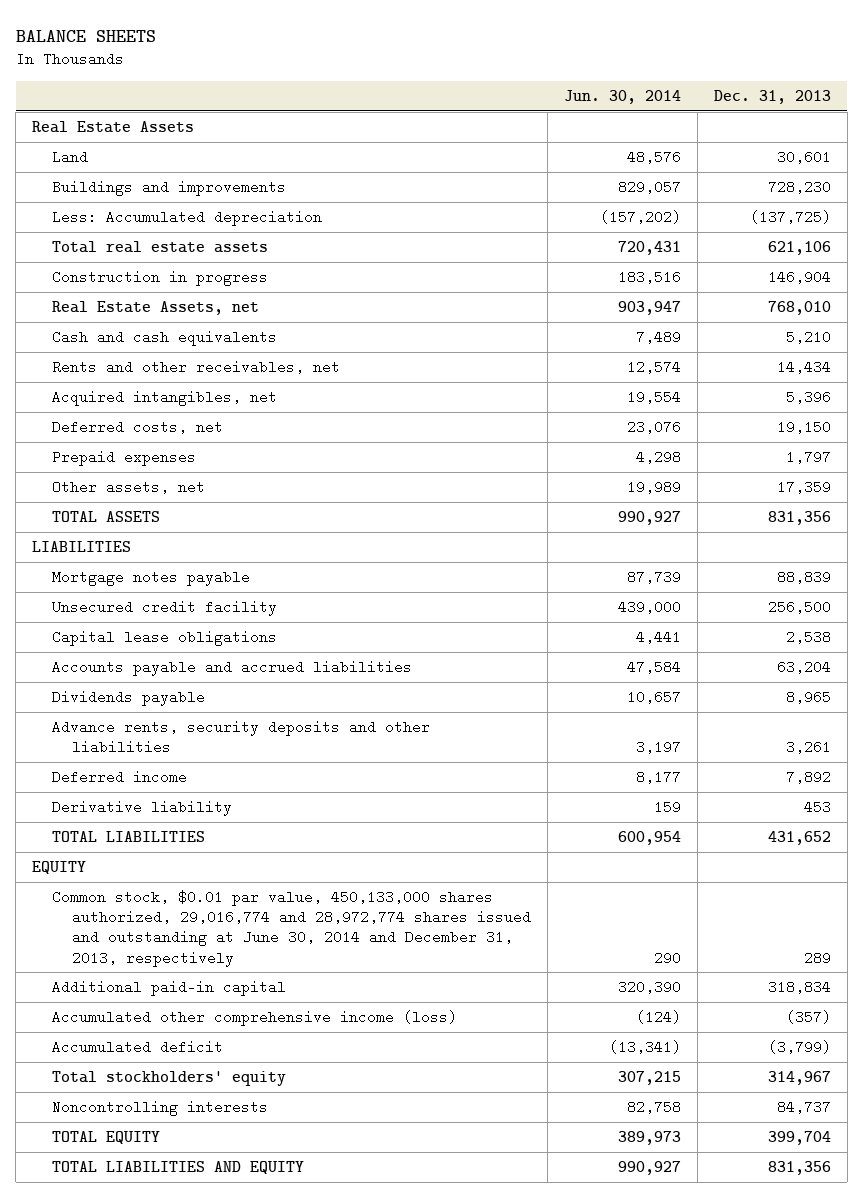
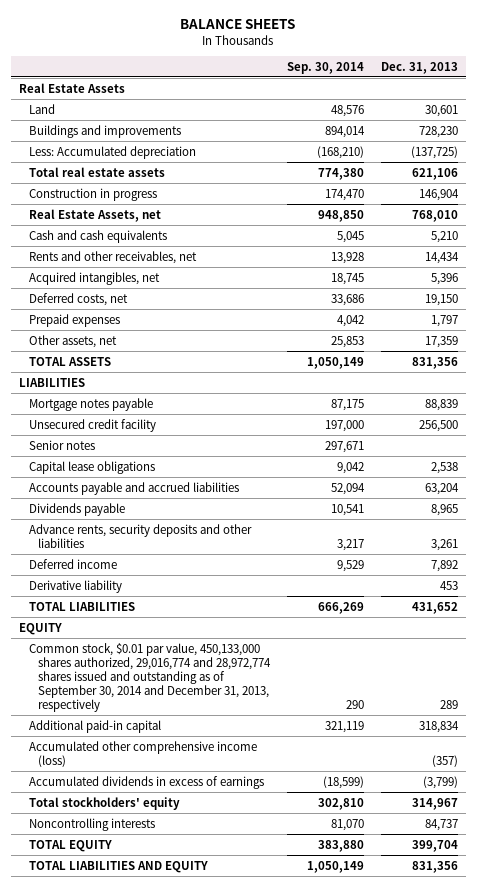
[564,90,682,105] Jun. 30, 2014 -> none
none -> [287,61,365,74] Sep. 30, 2014
none -> [28,439,95,450] Senior notes
[52,890,532,967] Common stock, $0.01 par value, 450,133,000 shares authorized, 29,016,774 and 28,972,774 shares issued and outstanding at June 30, 2014 and December 31, 2013, respectively -> [28,642,272,712] Common stock, $0.01 par value, 450,133,000 shares authorized, 29,016,774 and 28,972,774 shares issued and outstanding as of September 30, 2014 and December 31, 2013, respectively
[52,1040,224,1055] Accumulated deficit -> [28,775,264,789] Accumulated dividends in excess of earnings

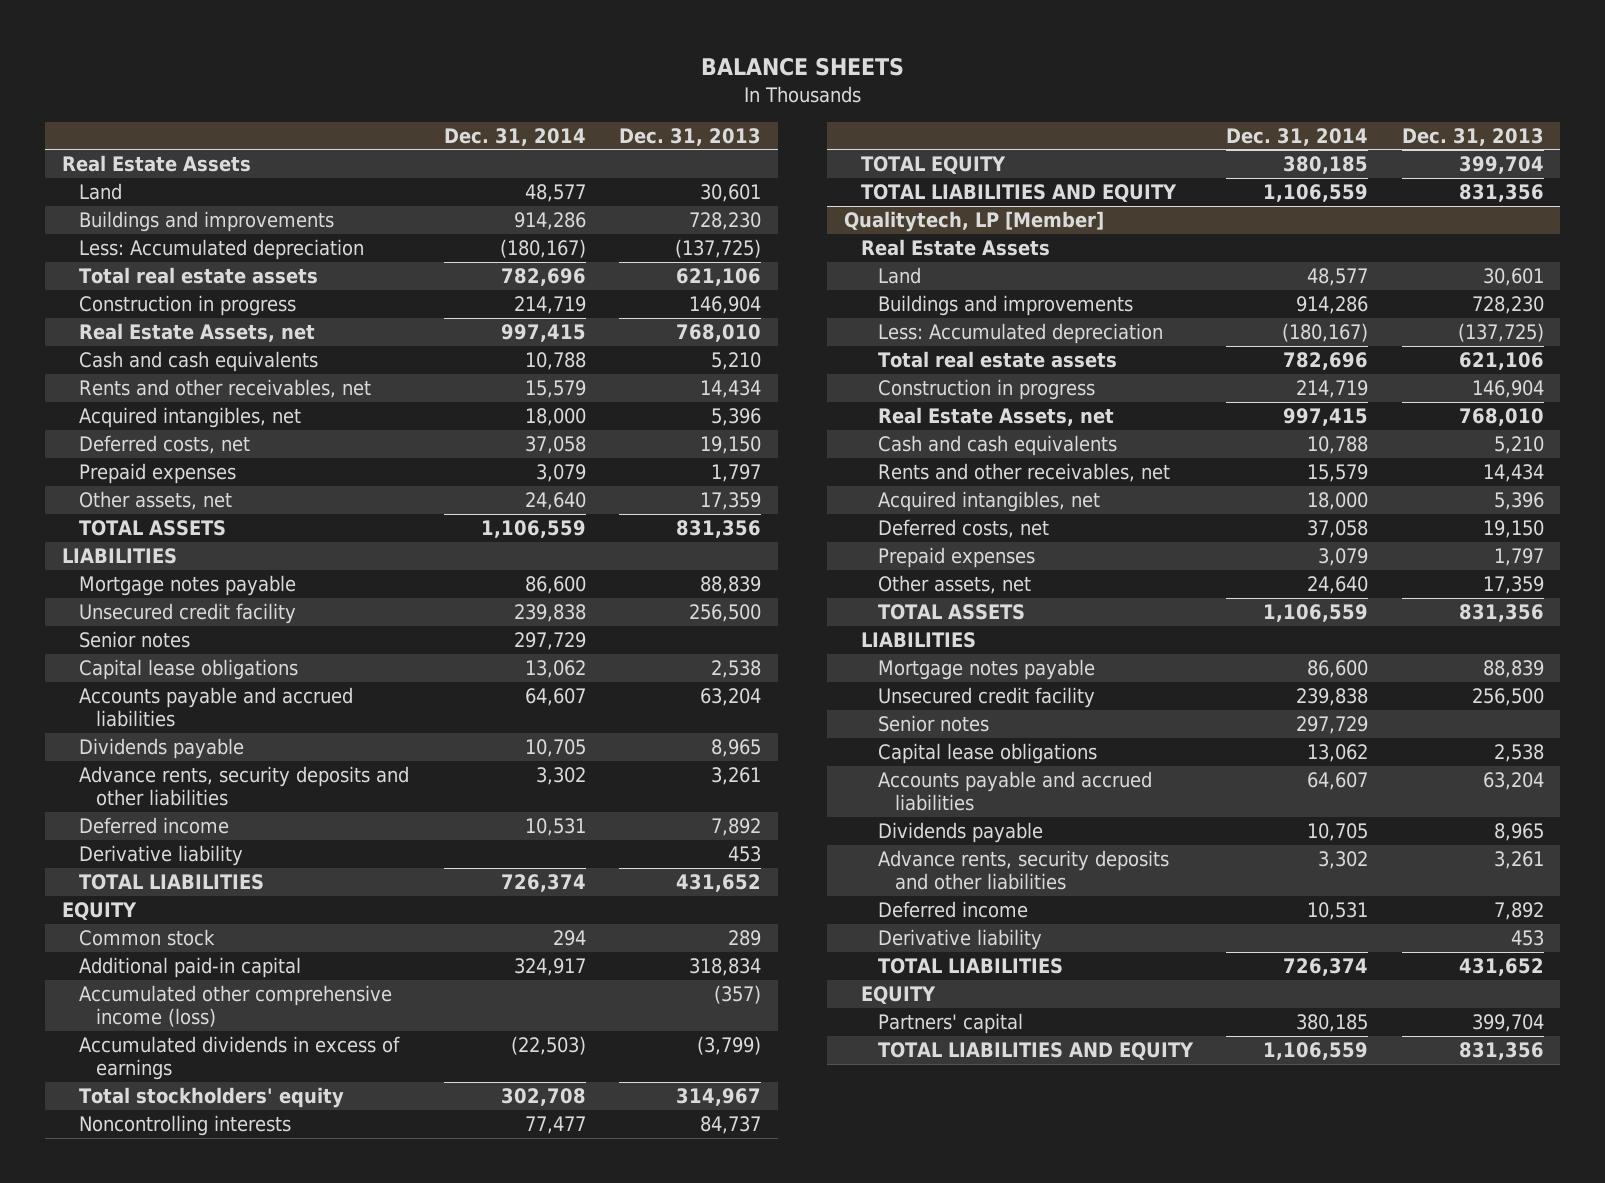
[287,61,365,74] Sep. 30, 2014 -> none
none -> [443,127,586,146] Dec. 31, 2014
[28,642,272,712] Common stock, $0.01 par value, 450,133,000 shares authorized, 29,016,774 and 28,972,774 shares issued and outstanding as of September 30, 2014 and December 31, 2013, respectively -> [78,929,215,947] Common stock
none -> [843,211,1104,233] Qualitytech, LP [Member]
none -> [860,239,1050,257] Real Estate Assets
none -> [877,267,921,285] Land
none -> [877,295,1133,317] Buildings and improvements
none -> [877,323,1163,345] Less: Accumulated depreciation
none -> [877,351,1117,369] Total real estate assets
none -> [877,379,1095,401] Construction in progress
none -> [877,407,1114,427] Real Estate Assets, net
none -> [877,435,1117,457] Cash and cash equivalents
none -> [877,463,1170,483] Rents and other receivables, net
none -> [877,491,1100,513] Acquired intangibles, net
none -> [877,519,1049,539] Deferred costs, net
none -> [877,547,1035,569] Prepaid expenses
none -> [877,575,1031,595] Other assets, net
none -> [877,604,1025,621] TOTAL ASSETS
none -> [860,632,976,649] LIABILITIES
none -> [877,659,1095,681] Mortgage notes payable
none -> [877,687,1095,709] Unsecured credit facility
none -> [877,715,989,733] Senior notes
none -> [877,743,1097,765] Capital lease obligations
none -> [877,771,1152,811] Accounts payable and accrued liabilities
none -> [877,822,1043,844] Dividends payable
none -> [877,850,1169,890] Advance rents, security deposits and other liabilities
none -> [877,901,1028,919] Deferred income
none -> [877,929,1042,951] Derivative liability
none -> [877,958,1063,975] TOTAL LIABILITIES
none -> [860,986,936,1005] EQUITY
none -> [877,1013,1023,1035] Partners' capital
none -> [877,1042,1194,1061] TOTAL LIABILITIES AND EQUITY

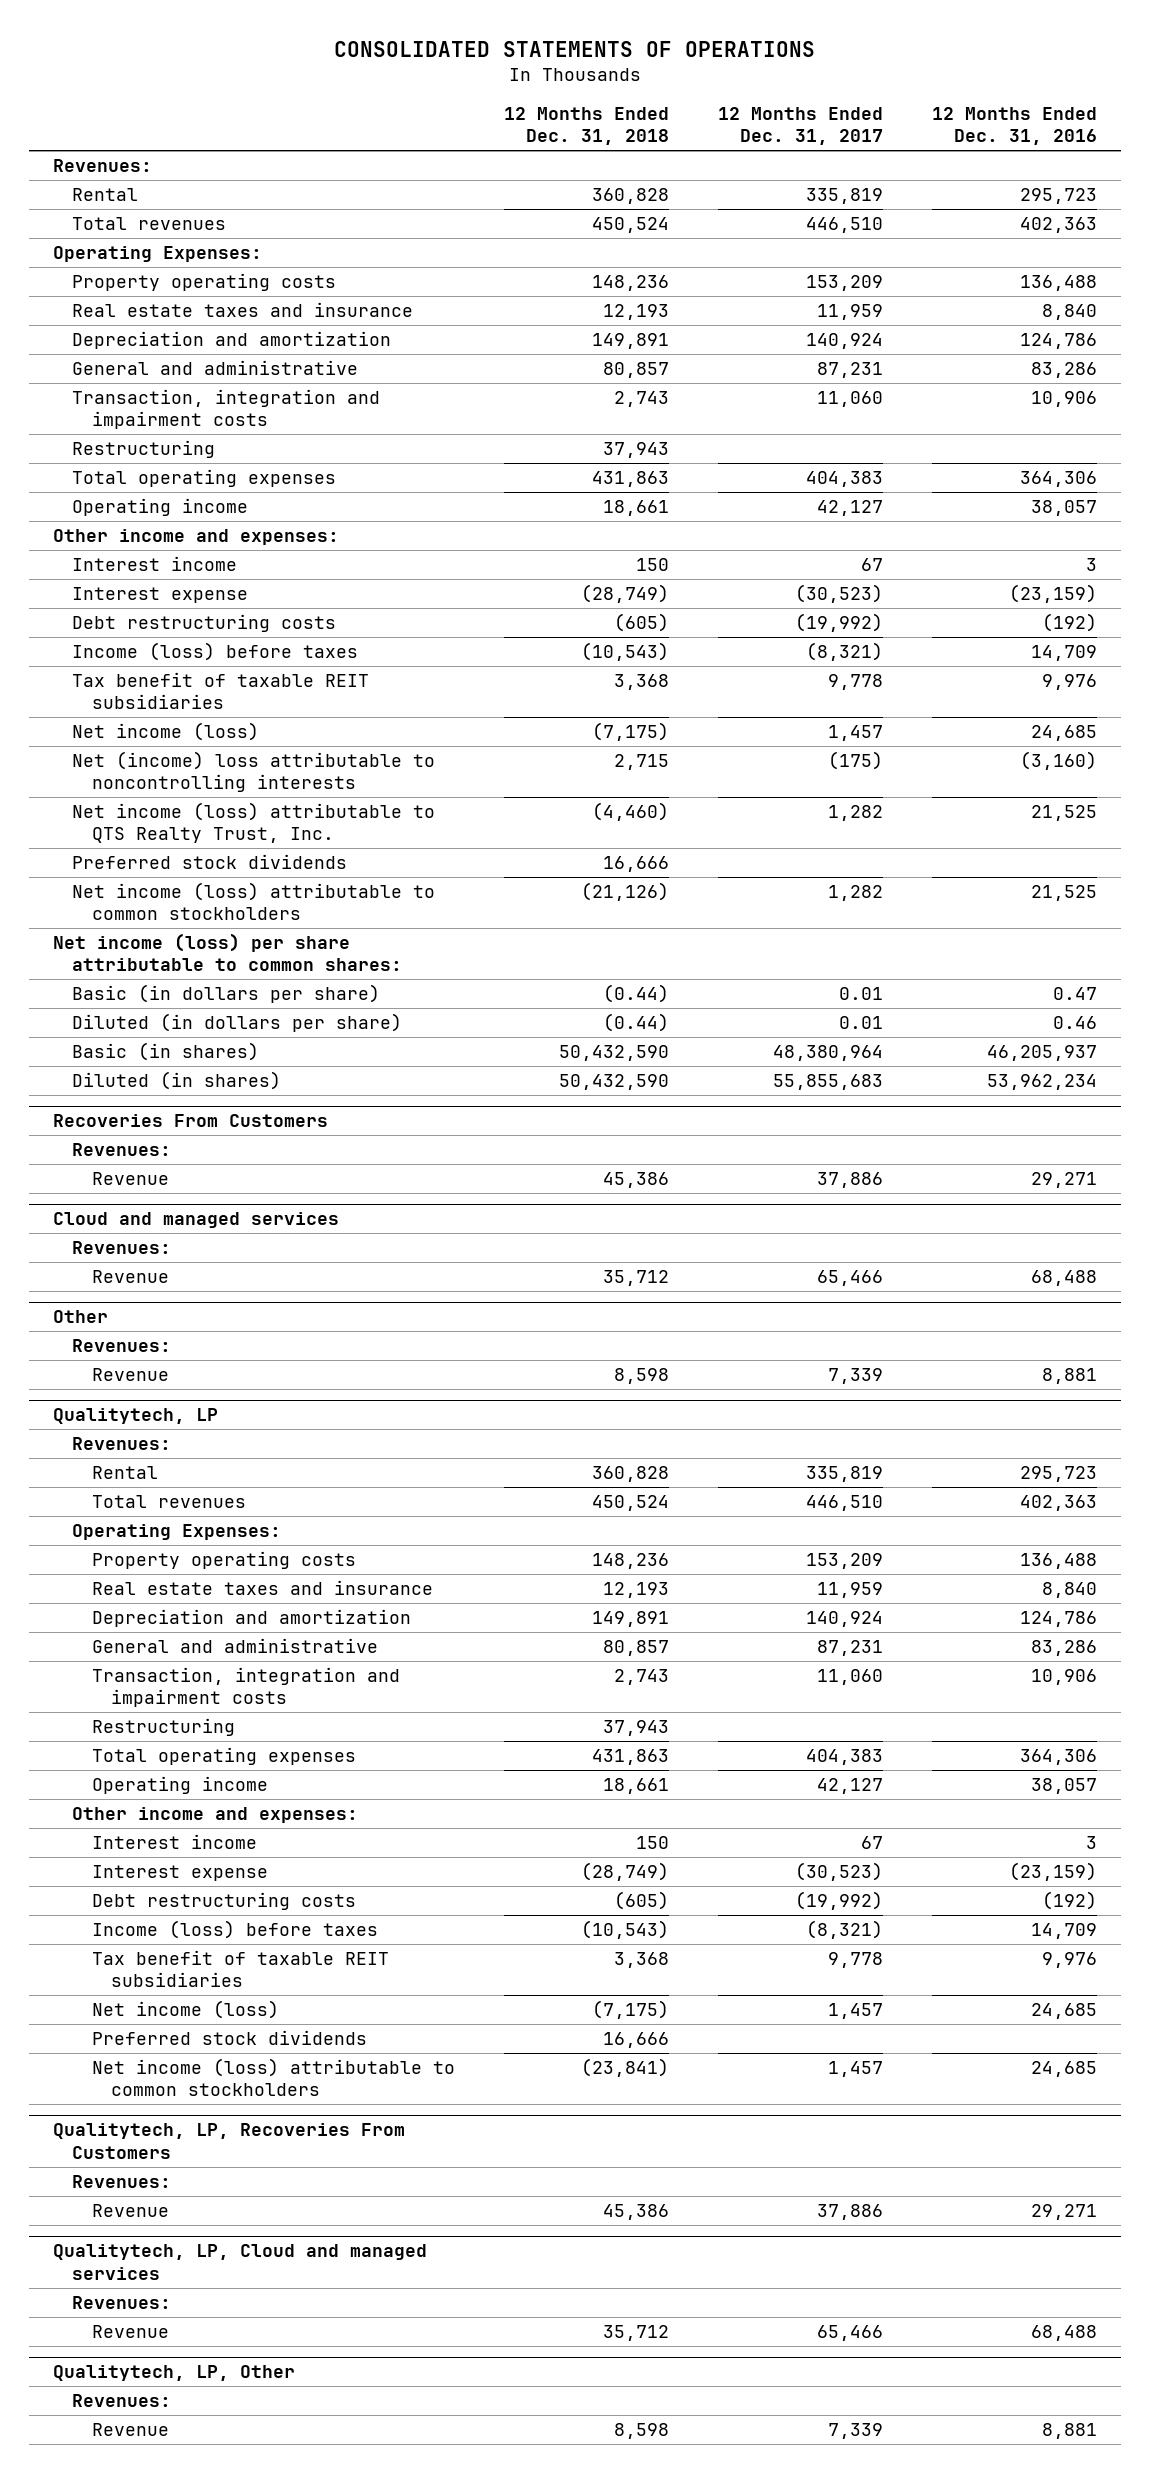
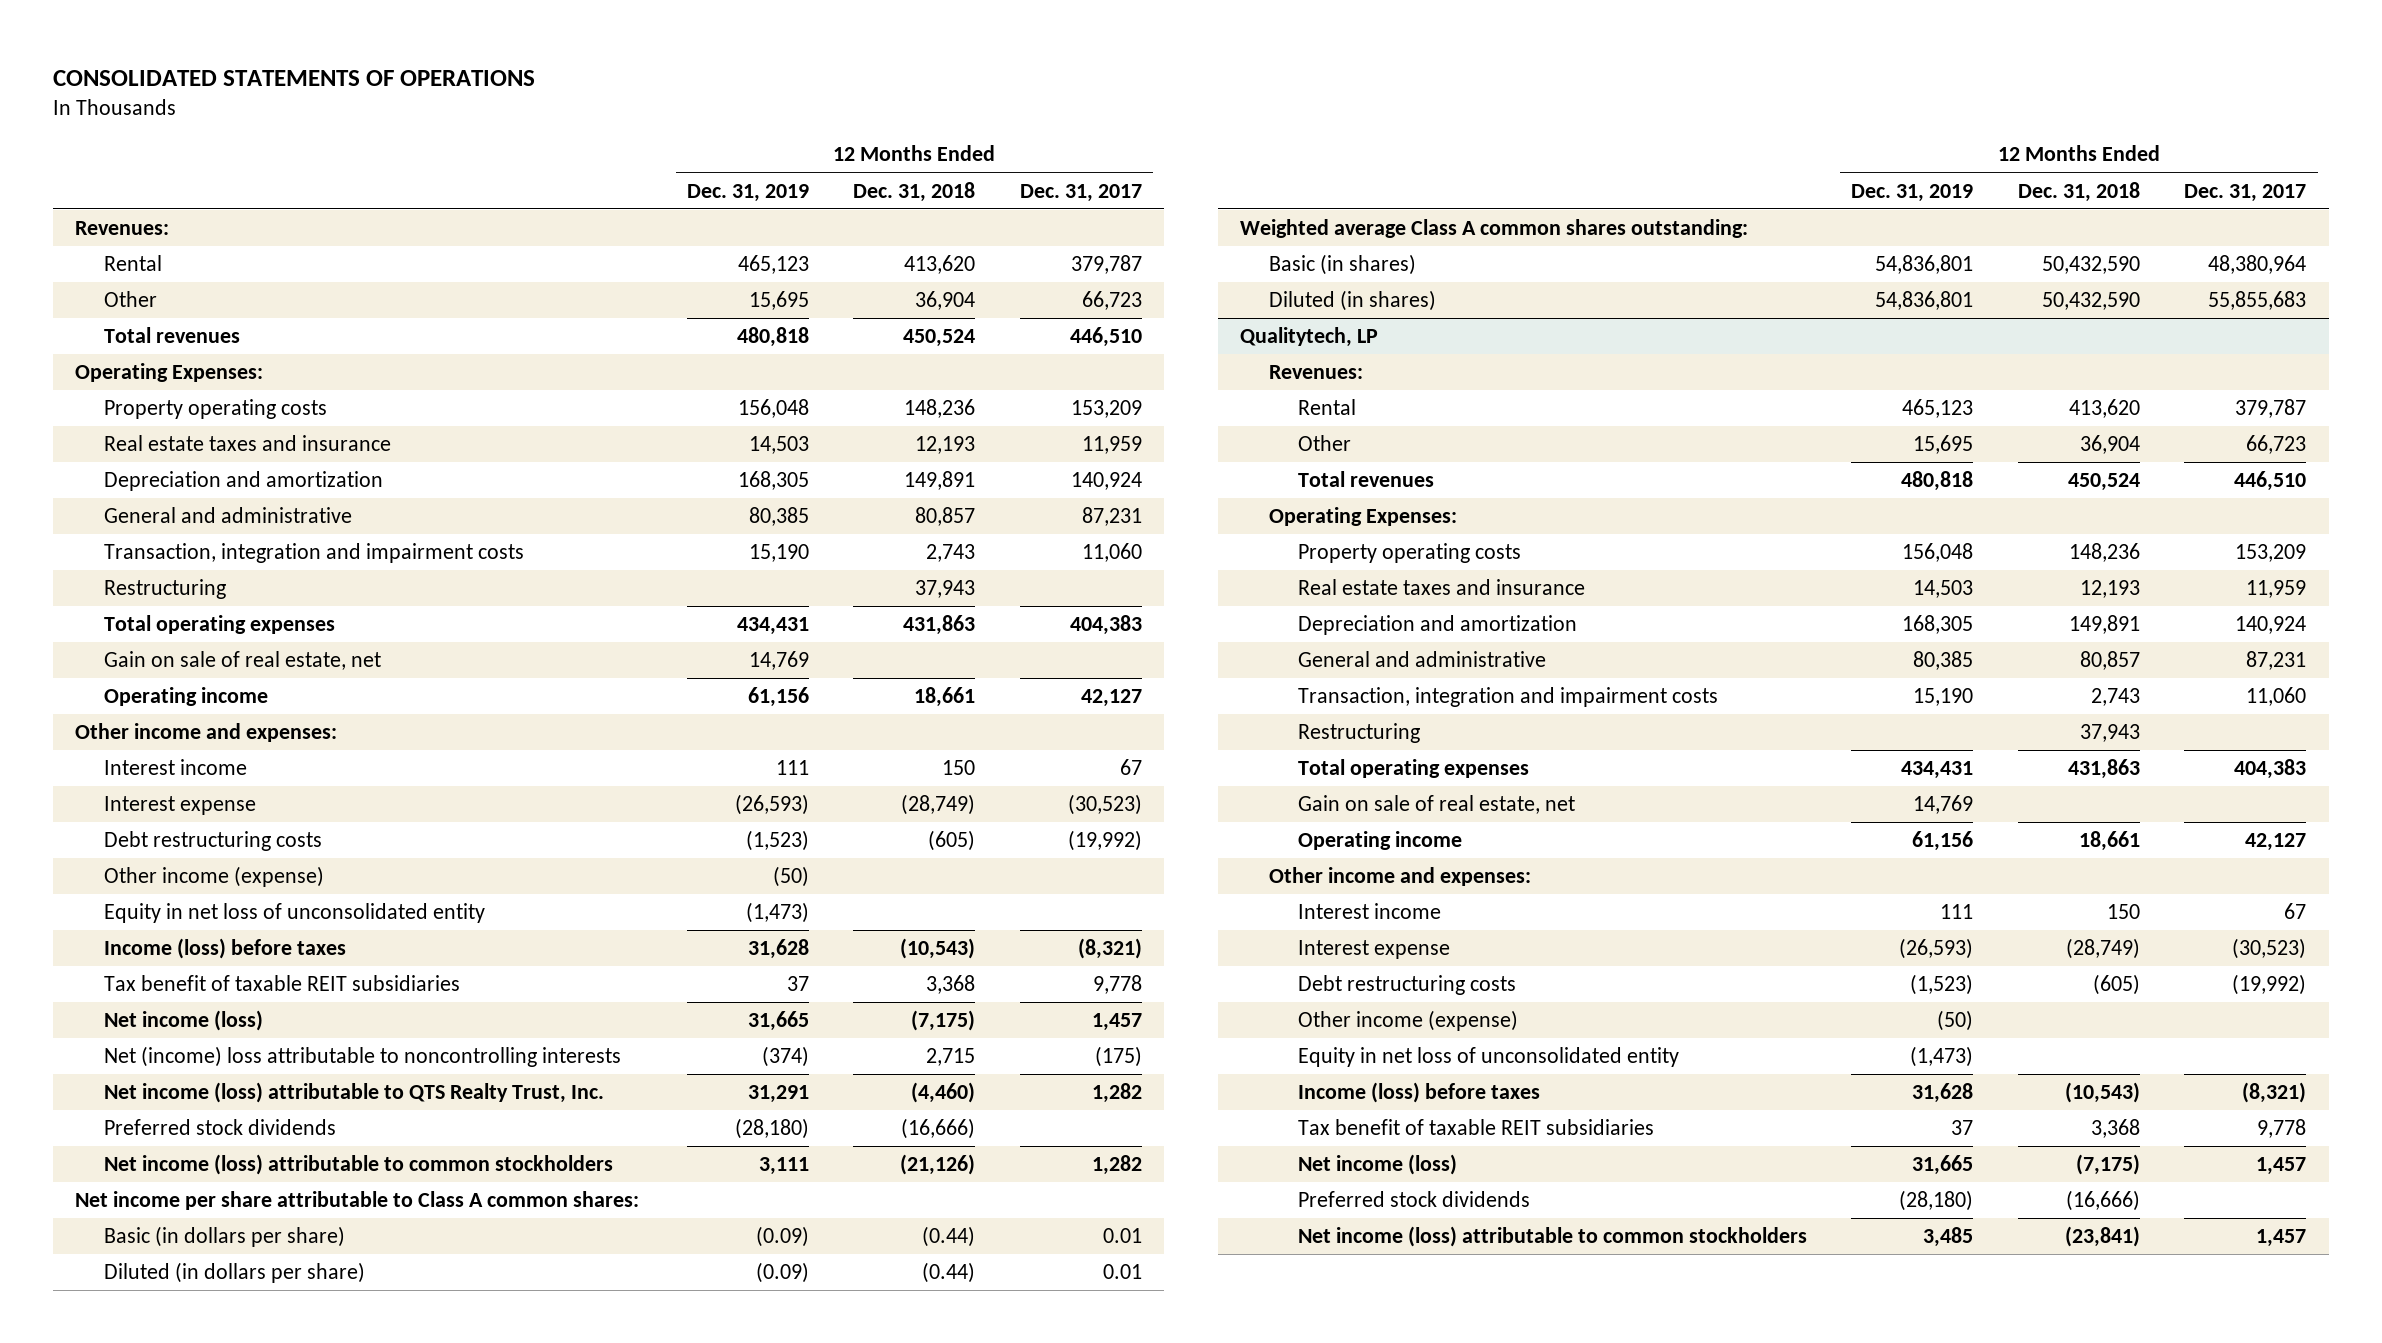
[931,106,1097,146] 12 Months Ended Dec. 31, 2016 -> none
none -> [686,183,809,202] Dec. 31, 2019
[591,188,669,205] 360,828 -> [904,255,976,275] 413,620
[805,188,883,205] 335,819 -> [1070,255,1142,275] 379,787
none -> [104,291,158,308] Other
none -> [104,651,382,671] Gain on sale of real estate, net
none -> [104,866,325,888] Other income (expense)
none -> [104,903,486,924] Equity in net loss of unconsolidated entity
[602,856,669,873] 16,666 -> [901,1118,976,1140] (16,666)
[53,933,403,972] Net income (loss) per share attributable to common shares: -> [75,1191,640,1211] Net income per share attributable to Class A common shares:
none -> [1239,219,1748,239] Weighted average Class A common shares outstanding:
[53,1114,329,1128] Recoveries From Customers -> none
[72,1143,172,1157] Revenues: -> none
[91,1172,169,1186] Revenue -> none
[53,1212,340,1229] Cloud and managed services -> none
[72,1241,172,1255] Revenues: -> none
[91,1270,169,1284] Revenue -> none
[53,1310,109,1324] Other -> none
[72,1339,172,1353] Revenues: -> none
[91,1368,169,1382] Revenue -> none
[591,1466,669,1483] 360,828 -> [2068,399,2140,419] 413,620
[805,1466,883,1483] 335,819 -> [2235,399,2307,419] 379,787
none -> [1297,435,1351,452] Other
none -> [1297,795,1575,815] Gain on sale of real estate, net
none -> [1297,1010,1518,1032] Other income (expense)
none -> [1297,1047,1679,1068] Equity in net loss of unconsolidated entity
[602,2032,669,2049] 16,666 -> [2065,1190,2140,1212] (16,666)
[53,2123,406,2159] Qualitytech, LP, Recoveries From Customers -> none
[72,2175,172,2189] Revenues: -> none
[91,2204,169,2218] Revenue -> none
[53,2244,428,2280] Qualitytech, LP, Cloud and managed services -> none
[72,2296,172,2310] Revenues: -> none
[91,2325,169,2339] Revenue -> none
[53,2365,296,2382] Qualitytech, LP, Other -> none
[72,2394,172,2408] Revenues: -> none
[91,2423,169,2437] Revenue -> none

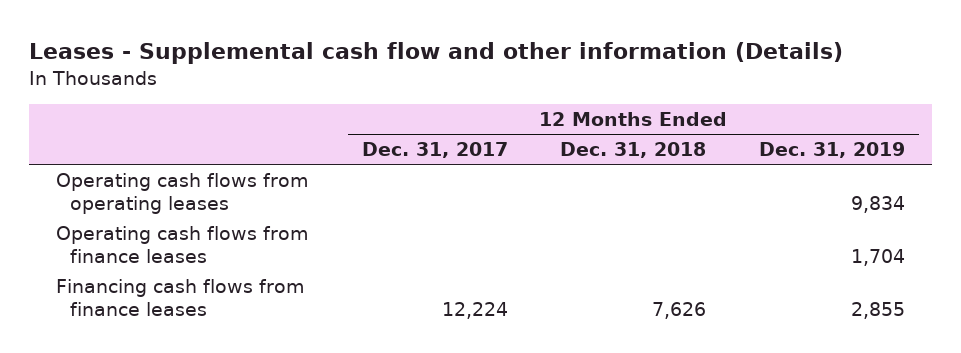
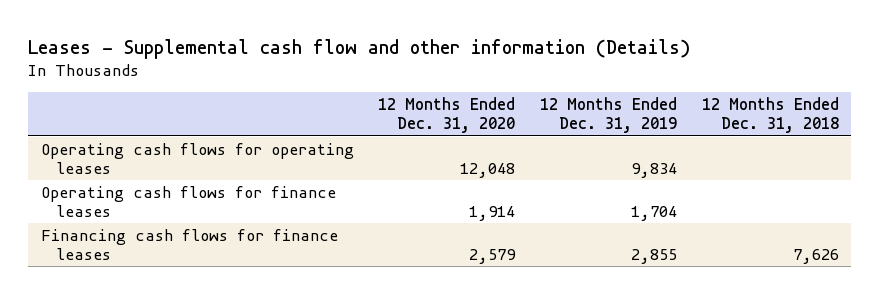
[361,142,508,159] Dec. 31, 2017 -> none
none -> [378,97,516,134] 12 Months Ended Dec. 31, 2020
[55,173,309,214] Operating cash flows from operating leases -> [40,142,354,174] Operating cash flows for operating leases
[55,226,309,263] Operating cash flows from finance leases -> [40,185,336,217] Operating cash flows for finance leases
[55,279,305,316] Financing cash flows from finance leases -> [40,228,338,260] Financing cash flows for finance leases

